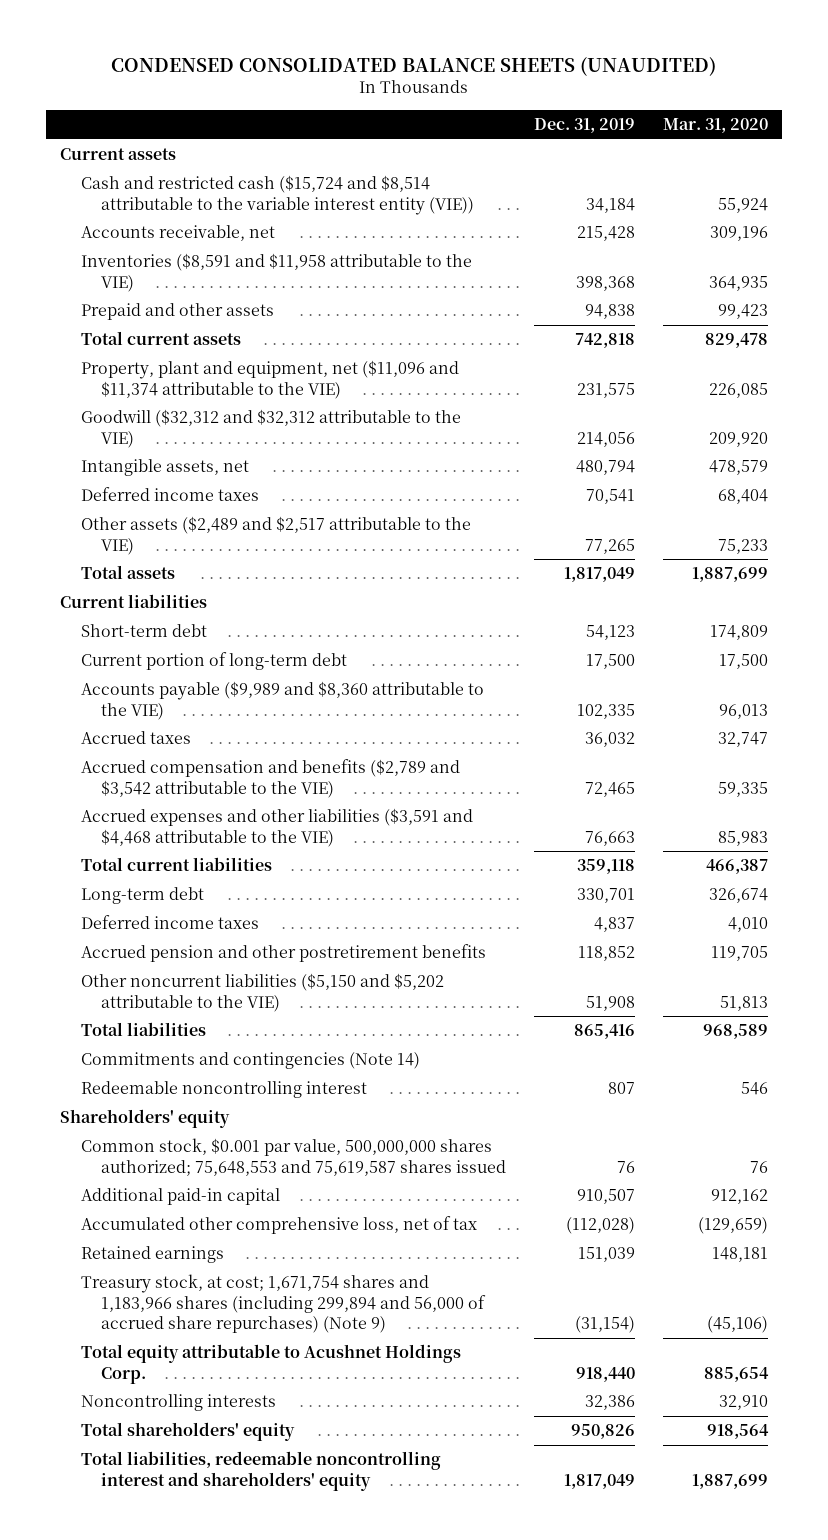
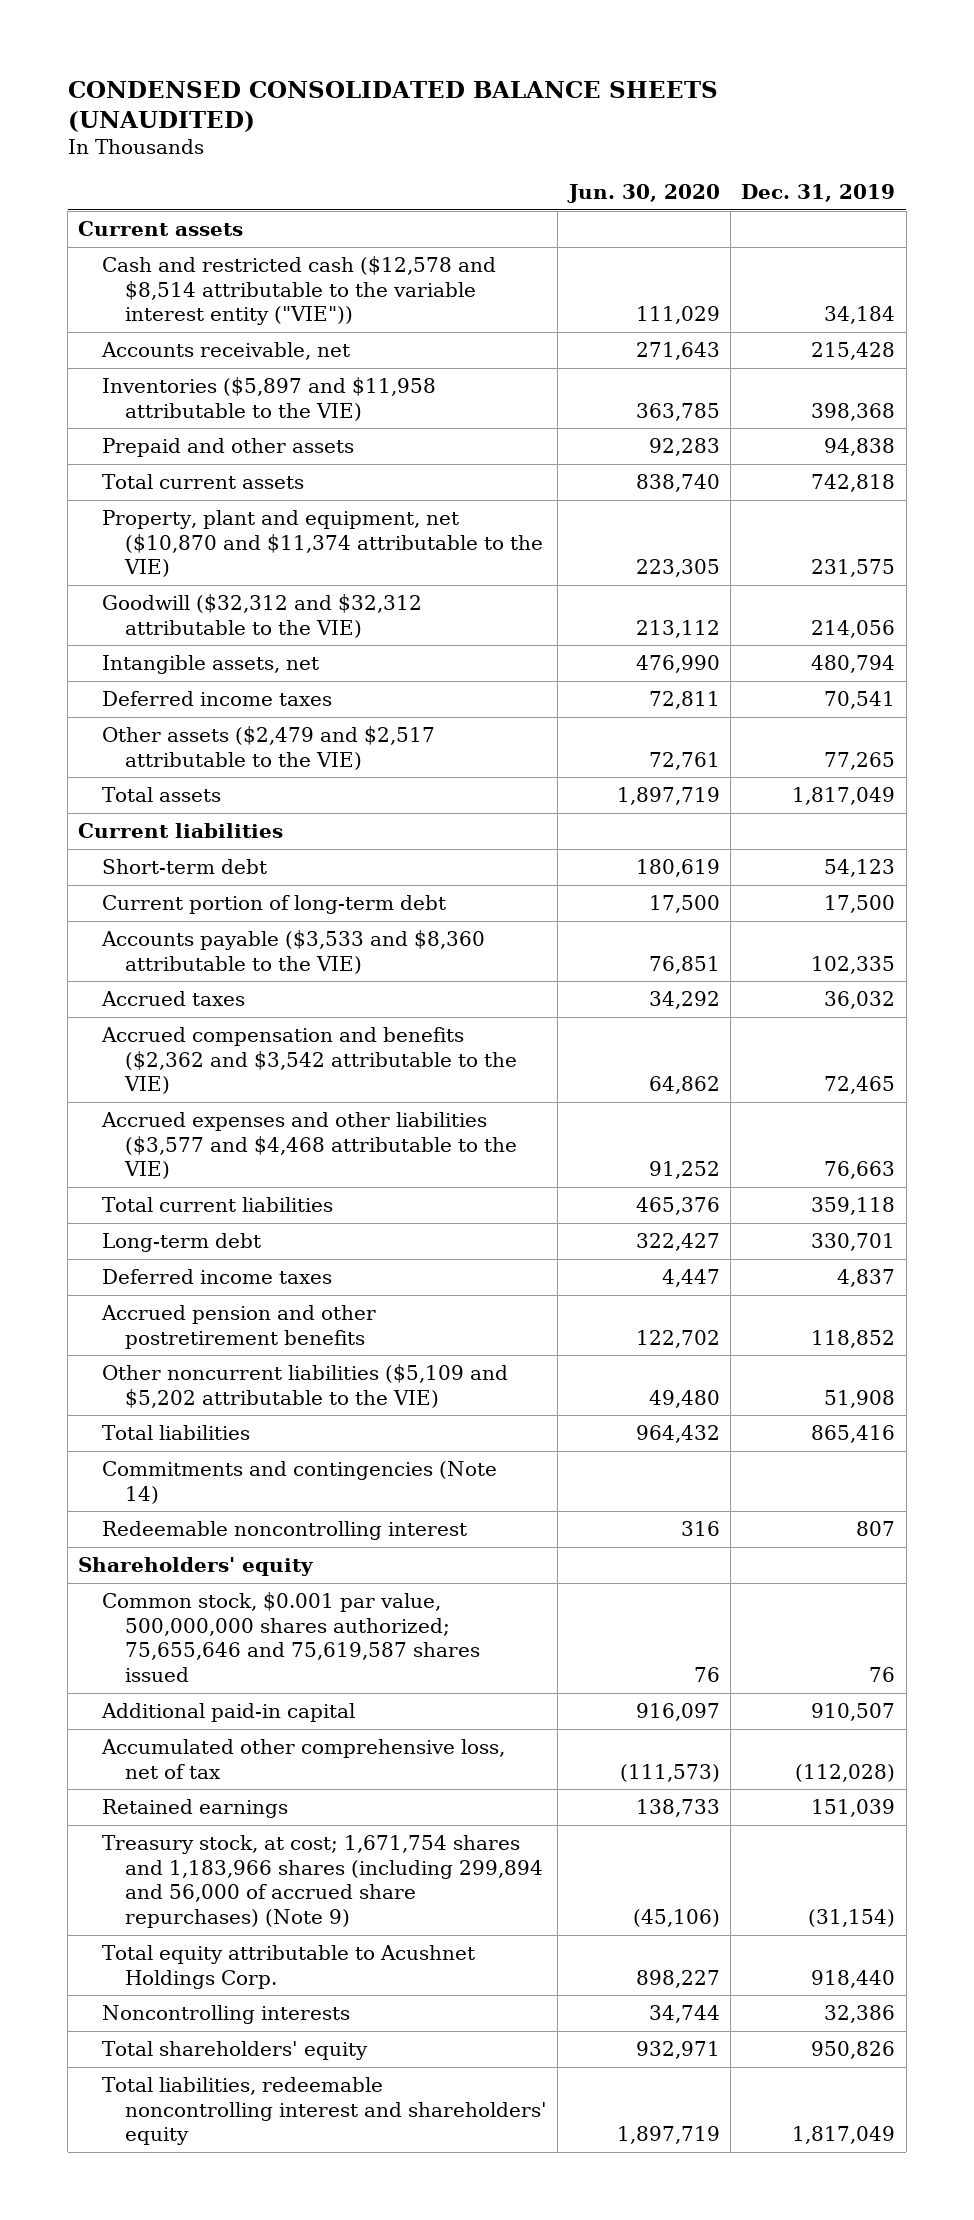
[662,117,768,133] Mar. 31, 2020 -> none
none -> [566,183,720,203] Jun. 30, 2020
[80,175,474,215] Cash and restricted cash ($15,724 and $8,514 attributable to the variable interest entity (VIE)) -> [101,256,496,326] Cash and restricted cash ($12,578 and $8,514 attributable to the variable interest entity ("VIE"))
[80,253,472,292] Inventories ($8,591 and $11,958 attributable to the VIE) -> [101,377,436,421] Inventories ($5,897 and $11,958 attributable to the VIE)
[80,360,459,399] Property, plant and equipment, net ($11,096 and $11,374 attributable to the VIE) -> [101,510,544,578] Property, plant and equipment, net ($10,870 and $11,374 attributable to the VIE)
[80,516,471,555] Other assets ($2,489 and $2,517 attributable to the VIE) -> [101,726,435,770] Other assets ($2,479 and $2,517 attributable to the VIE)
[80,681,484,720] Accounts payable ($9,989 and $8,360 attributable to the VIE) -> [100,930,485,974] Accounts payable ($3,533 and $8,360 attributable to the VIE)
[80,759,460,798] Accrued compensation and benefits ($2,789 and $3,542 attributable to the VIE) -> [100,1027,518,1095] Accrued compensation and benefits ($2,362 and $3,542 attributable to the VIE)
[80,808,473,847] Accrued expenses and other liabilities ($3,591 and $4,468 attributable to the VIE) -> [100,1112,518,1180] Accrued expenses and other liabilities ($3,577 and $4,468 attributable to the VIE)
[80,973,444,1012] Other noncurrent liabilities ($5,150 and $5,202 attributable to the VIE) -> [101,1364,508,1408] Other noncurrent liabilities ($5,109 and $5,202 attributable to the VIE)
[80,1138,506,1176] Common stock, $0.001 par value, 500,000,000 shares authorized; 75,648,553 and 75,619,587 shares issued -> [101,1592,481,1682] Common stock, $0.001 par value, 500,000,000 shares authorized; 75,655,646 and 75,619,587 shares issued

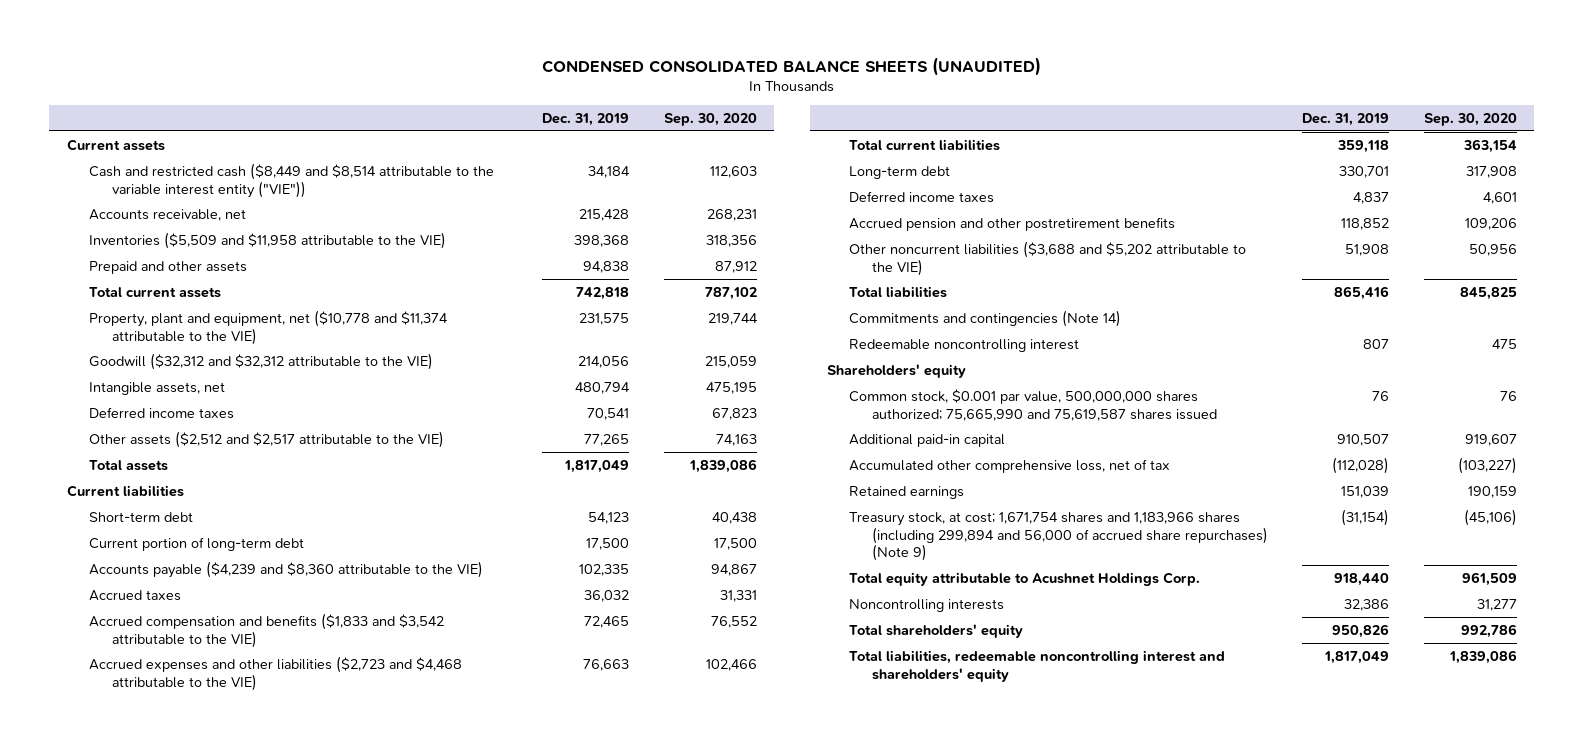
[566,183,720,203] Jun. 30, 2020 -> none
none -> [663,113,757,127] Sep. 30, 2020
[101,256,496,326] Cash and restricted cash ($12,578 and $8,514 attributable to the variable interest entity ("VIE")) -> [89,162,495,198] Cash and restricted cash ($8,449 and $8,514 attributable to the variable interest entity ("VIE"))
[101,377,436,421] Inventories ($5,897 and $11,958 attributable to the VIE) -> [89,231,447,249] Inventories ($5,509 and $11,958 attributable to the VIE)
[101,510,544,578] Property, plant and equipment, net ($10,870 and $11,374 attributable to the VIE) -> [89,309,449,345] Property, plant and equipment, net ($10,778 and $11,374 attributable to the VIE)
[101,726,435,770] Other assets ($2,479 and $2,517 attributable to the VIE) -> [89,430,445,448] Other assets ($2,512 and $2,517 attributable to the VIE)
[100,930,485,974] Accounts payable ($3,533 and $8,360 attributable to the VIE) -> [89,560,484,578] Accounts payable ($4,239 and $8,360 attributable to the VIE)
[100,1027,518,1095] Accrued compensation and benefits ($2,362 and $3,542 attributable to the VIE) -> [89,612,445,648] Accrued compensation and benefits ($1,833 and $3,542 attributable to the VIE)
[100,1112,518,1180] Accrued expenses and other liabilities ($3,577 and $4,468 attributable to the VIE) -> [89,655,463,691] Accrued expenses and other liabilities ($2,723 and $4,468 attributable to the VIE)
[101,1364,508,1408] Other noncurrent liabilities ($5,109 and $5,202 attributable to the VIE) -> [849,240,1247,276] Other noncurrent liabilities ($3,688 and $5,202 attributable to the VIE)
[101,1592,481,1682] Common stock, $0.001 par value, 500,000,000 shares authorized; 75,655,646 and 75,619,587 shares issued -> [849,388,1218,421] Common stock, $0.001 par value, 500,000,000 shares authorized; 75,665,990 and 75,619,587 shares issued

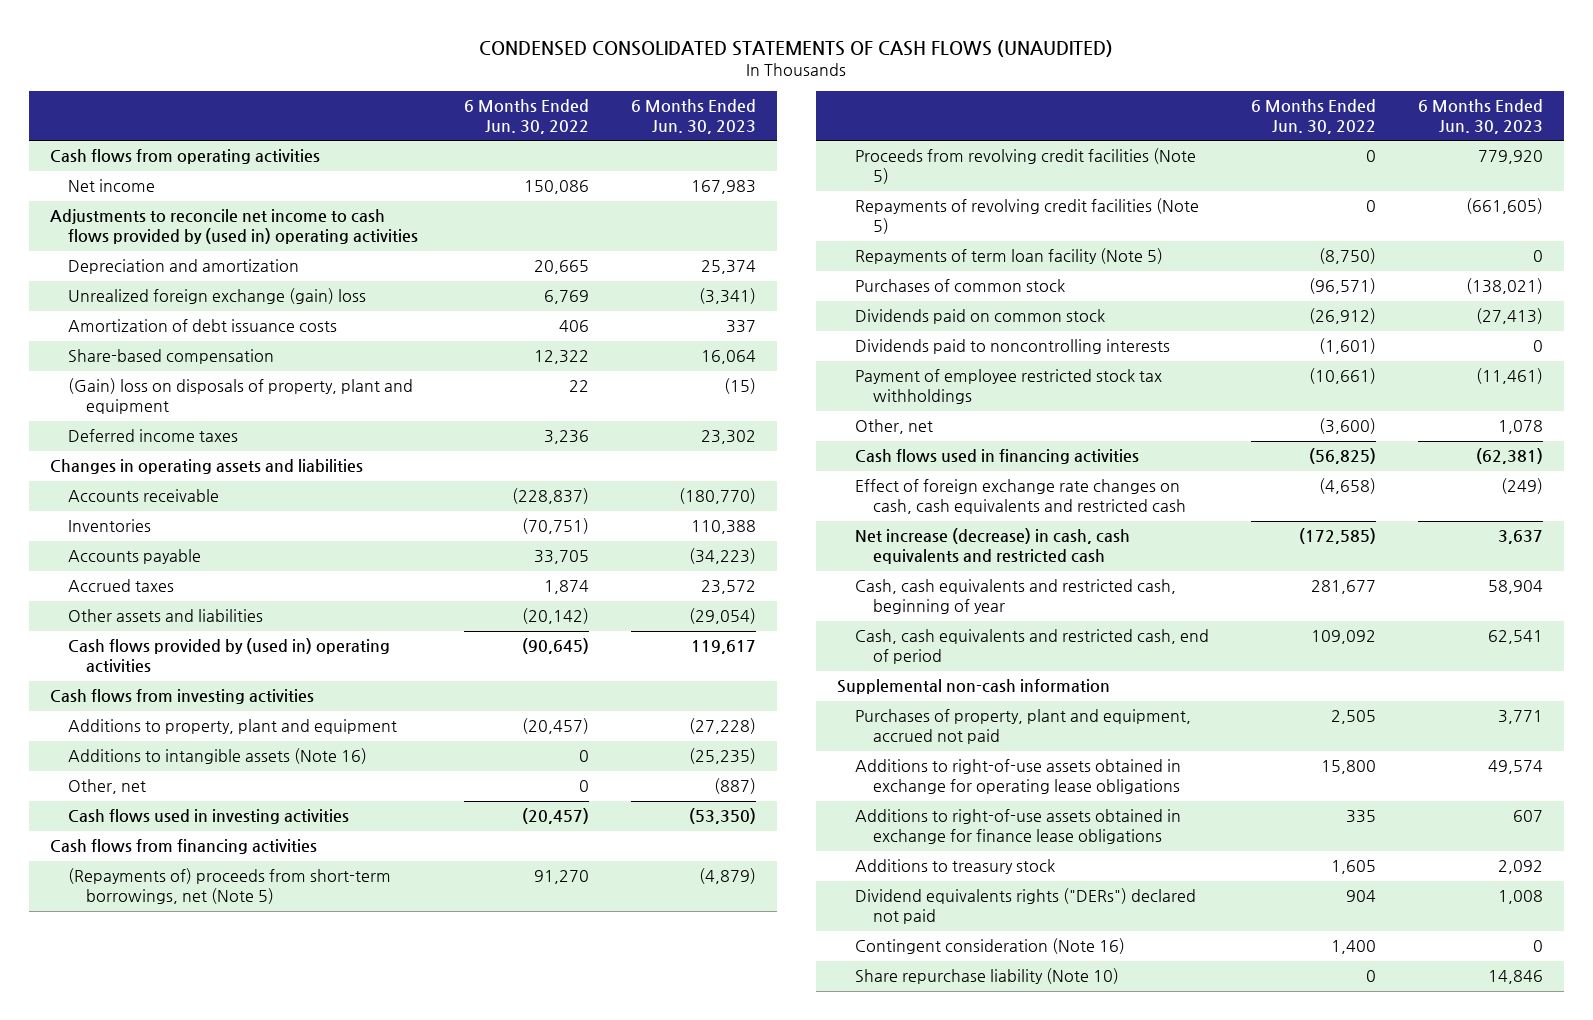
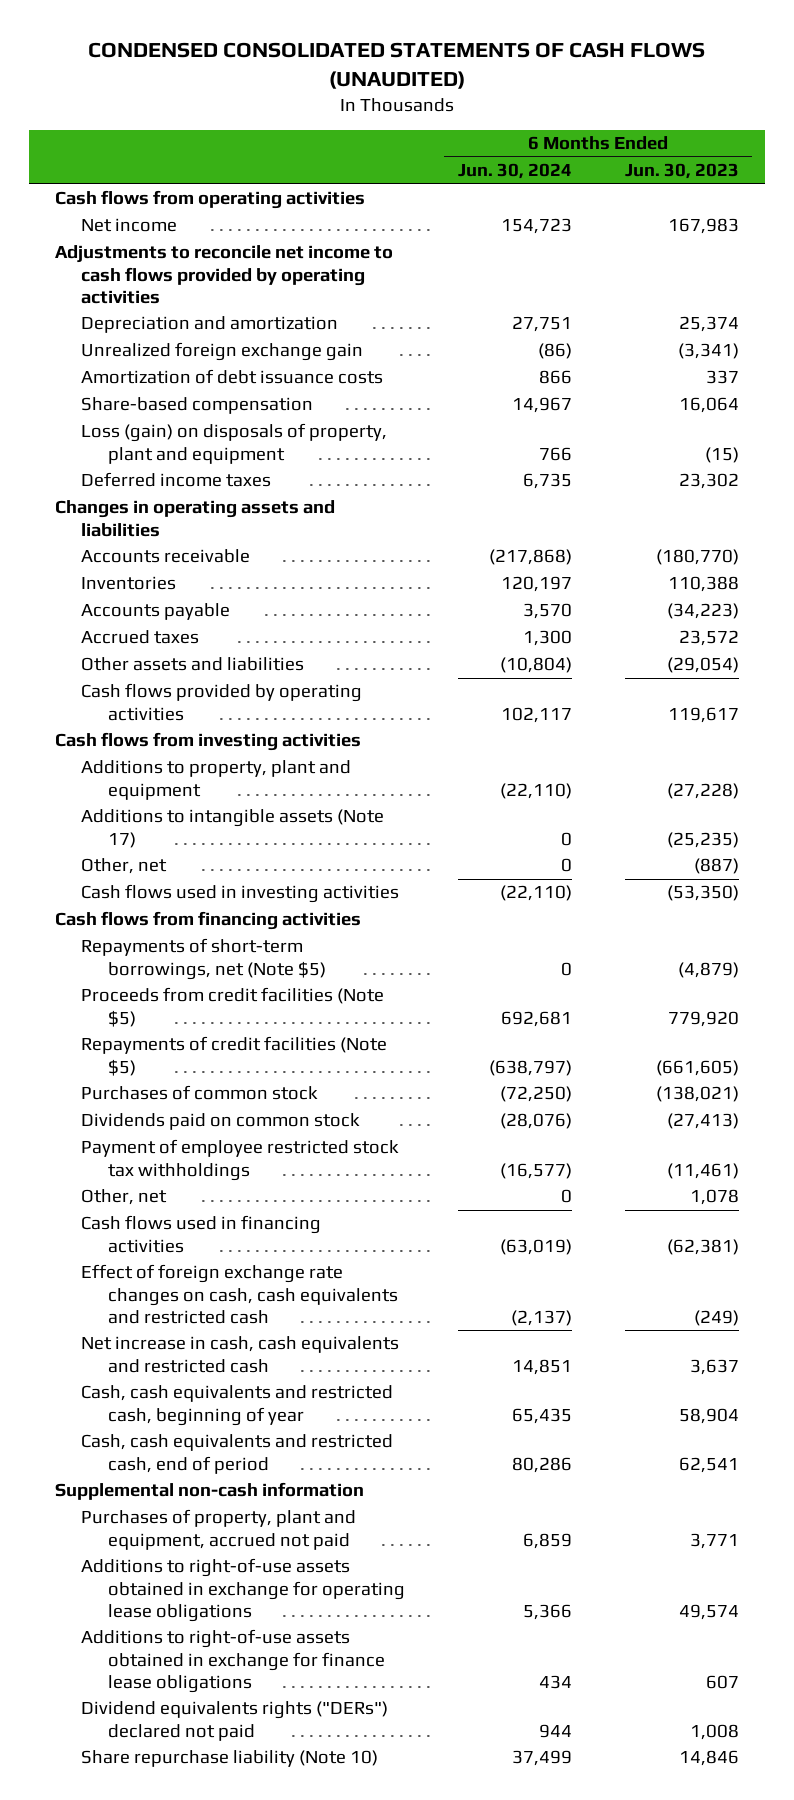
[464,99,590,134] 6 Months Ended Jun. 30, 2022 -> none
none -> [457,163,572,180] Jun. 30, 2024
[50,209,419,245] Adjustments to reconcile net income to cash flows provided by (used in) operating activities -> [55,245,394,304] Adjustments to reconcile net income to cash flows provided by operating activities
[68,288,367,305] Unrealized foreign exchange (gain) loss -> [81,342,364,362] Unrealized foreign exchange gain
[68,378,414,415] (Gain) loss on disposals of property, plant and equipment -> [81,423,388,464] Loss (gain) on disposals of property, plant and equipment
[68,638,391,674] Cash flows provided by (used in) operating activities -> [81,683,363,721] Cash flows provided by operating activities
[68,748,368,765] Additions to intangible assets (Note 16) -> [81,809,385,848] Additions to intangible assets (Note 17)
[855,248,1164,265] Repayments of term loan facility (Note 5) -> none
[68,868,392,905] (Repayments of) proceeds from short-term borrowings, net (Note 5) -> [81,938,326,980] Repayments of short-term borrowings, net (Note $5)
[855,148,1197,185] Proceeds from revolving credit facilities (Note 5) -> [81,987,385,1027] Proceeds from credit facilities (Note $5)
[855,198,1200,235] Repayments of revolving credit facilities (Note 5) -> [81,1036,388,1076] Repayments of credit facilities (Note $5)
[855,339,1171,355] Dividends paid to noncontrolling interests -> none
[855,528,1131,565] Net increase (decrease) in cash, cash equivalents and restricted cash -> [81,1336,400,1373] Net increase in cash, cash equivalents and restricted cash
[855,859,1056,875] Additions to treasury stock -> none
[855,938,1126,955] Contingent consideration (Note 16) -> none

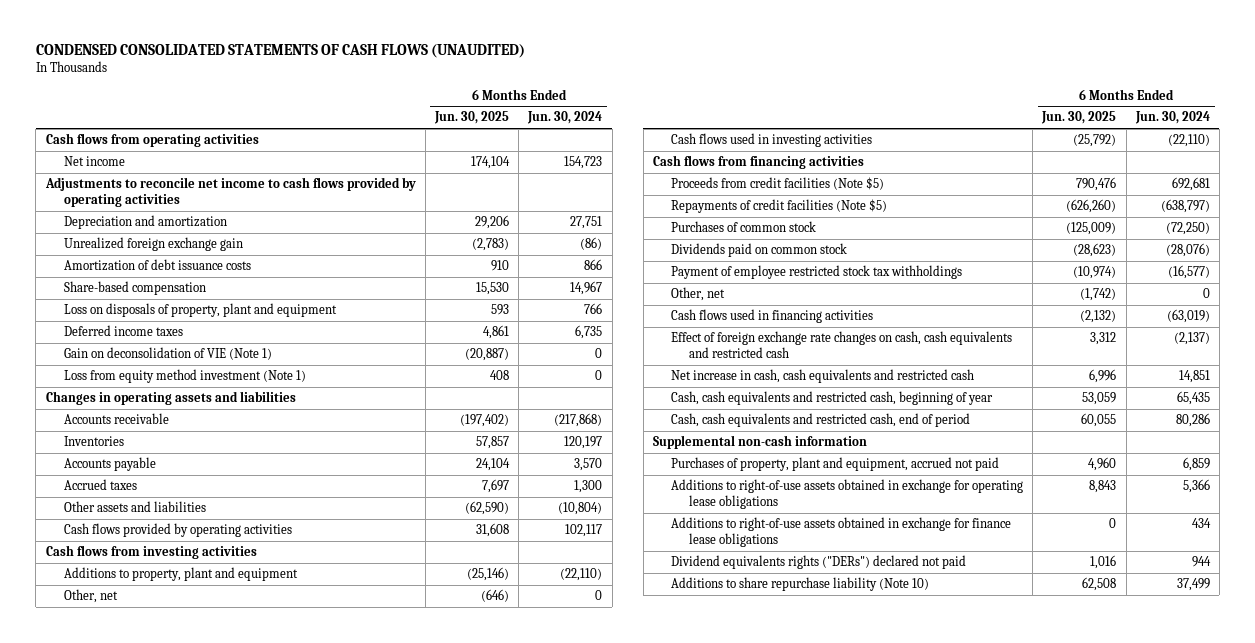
[624,163,739,180] Jun. 30, 2023 -> none
none -> [434,111,510,125] Jun. 30, 2025
[81,423,388,464] Loss (gain) on disposals of property, plant and equipment -> [63,303,337,318] Loss on disposals of property, plant and equipment
none -> [63,347,272,361] Gain on deconsolidation of VIE (Note 1)
none -> [63,369,306,384] Loss from equity method investment (Note 1)
[81,809,385,848] Additions to intangible assets (Note 17) -> none
[81,938,326,980] Repayments of short-term borrowings, net (Note $5) -> none
[81,1750,379,1768] Share repurchase liability (Note 10) -> [671,577,930,592] Additions to share repurchase liability (Note 10)

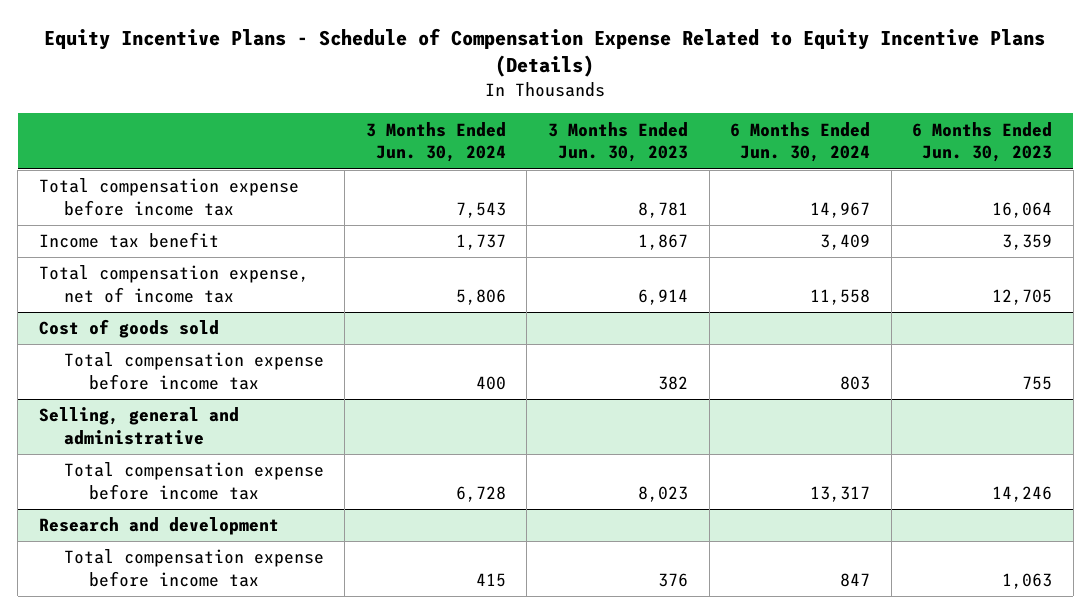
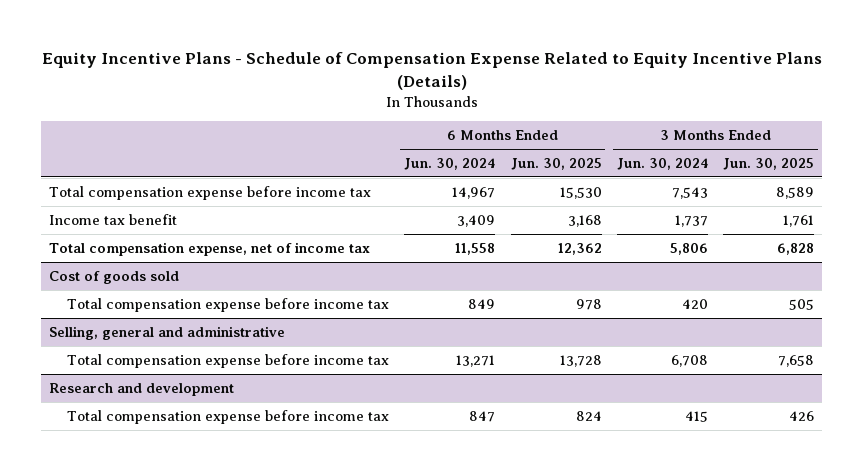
[548,121,689,163] 3 Months Ended Jun. 30, 2023 -> none
[912,121,1053,163] 6 Months Ended Jun. 30, 2023 -> none
none -> [510,158,602,171] Jun. 30, 2025
none -> [723,158,815,171] Jun. 30, 2025
[475,376,506,391] 400 -> [682,298,709,309] 420
[840,376,871,391] 803 -> [468,298,496,309] 849
[455,486,506,503] 6,728 -> [671,354,709,367] 6,708
[810,486,871,503] 13,317 -> [456,354,496,367] 13,271

